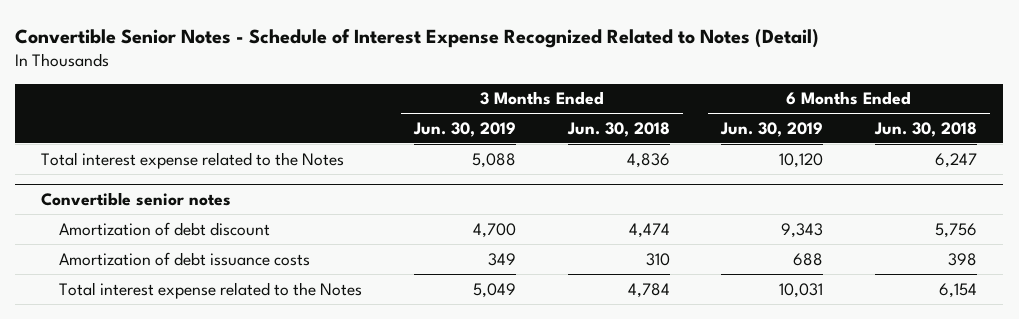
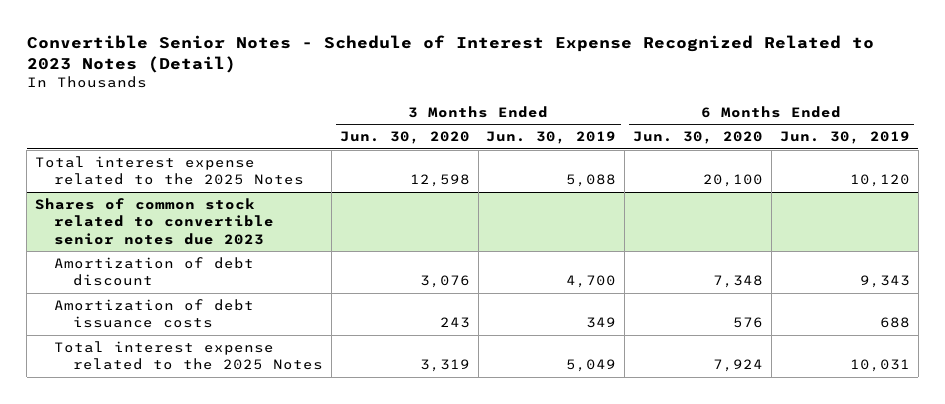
[15,28,820,48] Convertible Senior Notes - Schedule of Interest Expense Recognized Related to Notes (Detail) -> [26,34,874,73] Convertible Senior Notes - Schedule of Interest Expense Recognized Related to 2023 Notes (Detail)
[566,121,670,137] Jun. 30, 2018 -> none
[874,121,978,137] Jun. 30, 2018 -> none
none -> [339,131,470,145] Jun. 30, 2020
none -> [633,131,764,145] Jun. 30, 2020
[41,151,345,169] Total interest expense related to the Notes -> [35,155,305,186] Total interest expense related to the 2025 Notes
[41,191,232,206] Convertible senior notes -> [35,197,275,245] Shares of common stock related to convertible senior notes due 2023
[59,281,363,299] Total interest expense related to the Notes -> [54,340,324,371] Total interest expense related to the 2025 Notes

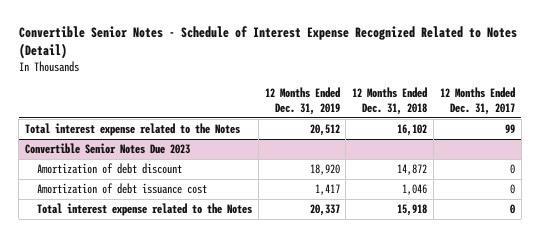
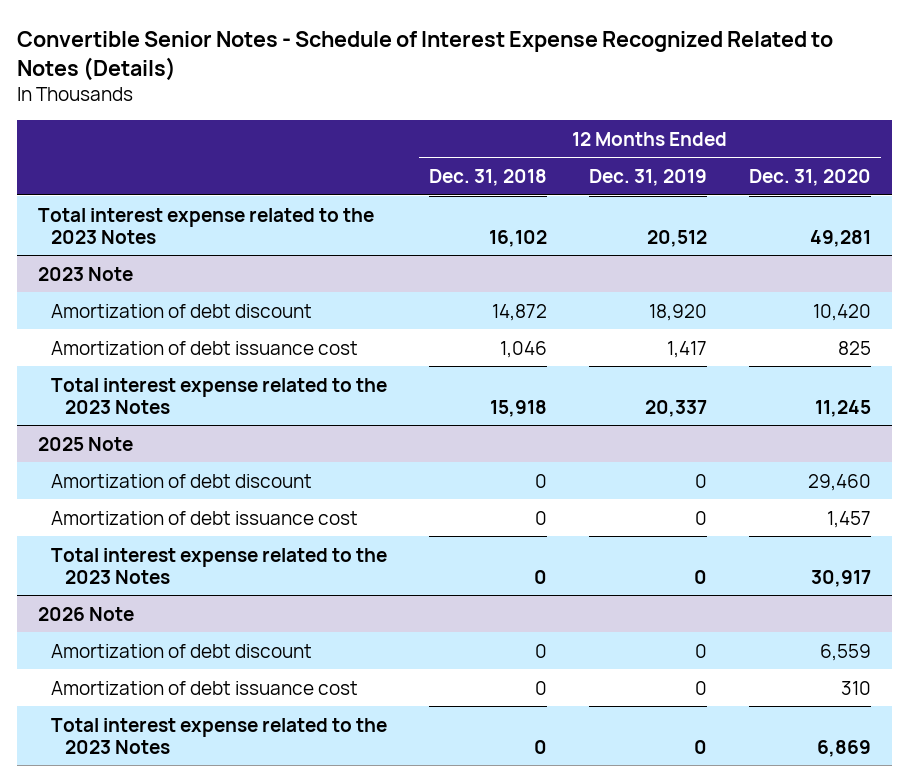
[18,26,517,60] Convertible Senior Notes - Schedule of Interest Expense Recognized Related to Notes (Detail) -> [17,30,834,81] Convertible Senior Notes - Schedule of Interest Expense Recognized Related to Notes (Details)
[439,87,515,115] 12 Months Ended Dec. 31, 2017 -> none
none -> [748,169,871,187] Dec. 31, 2020
[25,123,241,137] Total interest expense related to the Notes -> [38,207,375,244] Total interest expense related to the 2023 Notes
[25,143,191,155] Convertible Senior Notes Due 2023 -> [38,266,134,281] 2023 Note
[36,203,252,217] Total interest expense related to the Notes -> [51,377,388,414] Total interest expense related to the 2023 Notes
none -> [38,436,134,451] 2025 Note
none -> [51,473,313,488] Amortization of debt discount
none -> [51,510,359,525] Amortization of debt issuance cost
none -> [51,547,388,584] Total interest expense related to the 2023 Notes
none -> [38,606,135,621] 2026 Note
none -> [51,643,313,658] Amortization of debt discount
none -> [51,680,359,695] Amortization of debt issuance cost
none -> [51,717,388,754] Total interest expense related to the 2023 Notes

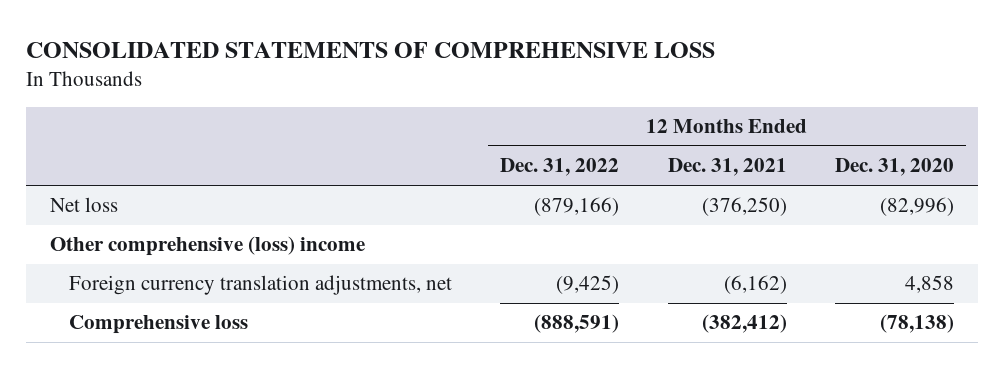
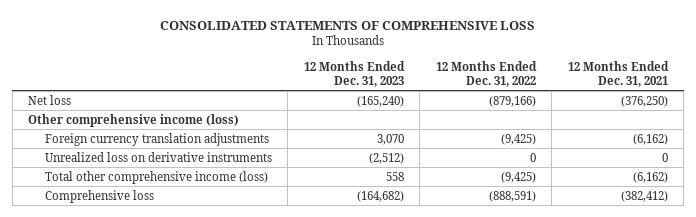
[834,158,954,177] Dec. 31, 2020 -> none
none -> [303,60,405,87] 12 Months Ended Dec. 31, 2023
[49,236,365,257] Other comprehensive (loss) income -> [28,113,240,127] Other comprehensive income (loss)
[68,275,452,296] Foreign currency translation adjustments, net -> [44,132,269,146] Foreign currency translation adjustments
none -> [44,151,272,162] Unrealized loss on derivative instruments
none -> [44,170,268,184] Total other comprehensive income (loss)

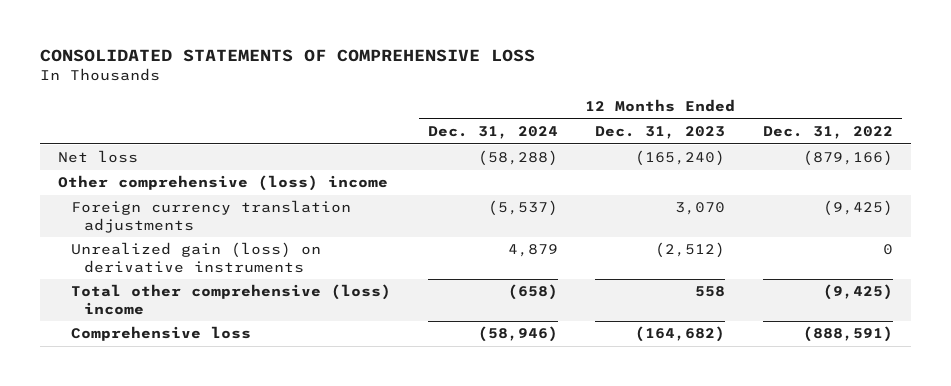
[567,60,669,87] 12 Months Ended Dec. 31, 2021 -> none
none -> [428,126,559,140] Dec. 31, 2024
[28,113,240,127] Other comprehensive income (loss) -> [58,175,389,192] Other comprehensive (loss) income
[44,151,272,162] Unrealized loss on derivative instruments -> [70,242,321,273] Unrealized gain (loss) on derivative instruments
[44,170,268,184] Total other comprehensive income (loss) -> [70,284,391,315] Total other comprehensive (loss) income

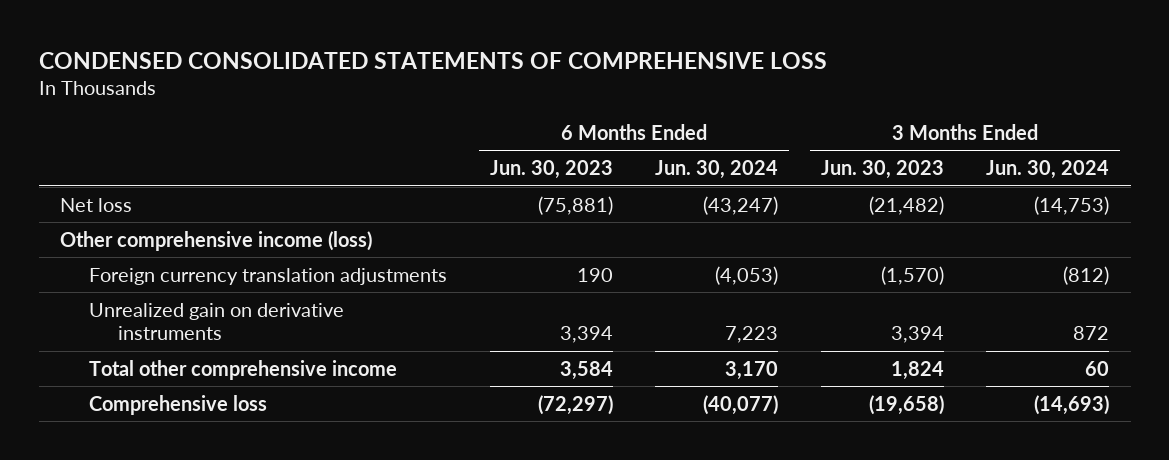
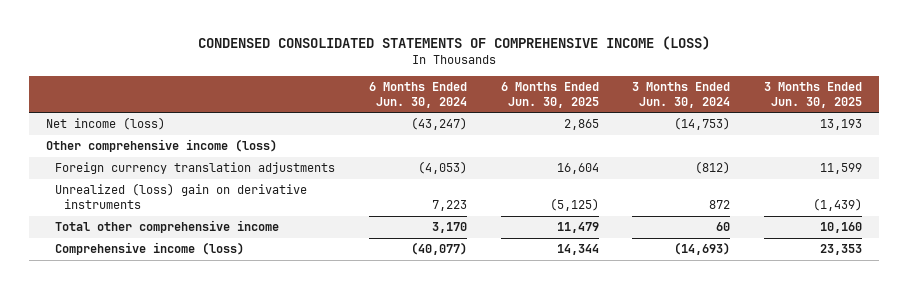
[38,51,827,69] CONDENSED CONSOLIDATED STATEMENTS OF COMPREHENSIVE LOSS -> [198,35,711,50] CONDENSED CONSOLIDATED STATEMENTS OF COMPREHENSIVE INCOME (LOSS)
[489,160,613,180] Jun. 30, 2023 -> none
[820,160,944,180] Jun. 30, 2023 -> none
none -> [500,81,599,108] 6 Months Ended Jun. 30, 2025
none -> [764,81,863,108] 3 Months Ended Jun. 30, 2025
[59,197,132,212] Net loss -> [46,117,166,131] Net income (loss)
[88,302,344,340] Unrealized gain on derivative instruments -> [55,183,308,210] Unrealized (loss) gain on derivative instruments
[88,394,267,415] Comprehensive loss -> [55,242,245,256] Comprehensive income (loss)

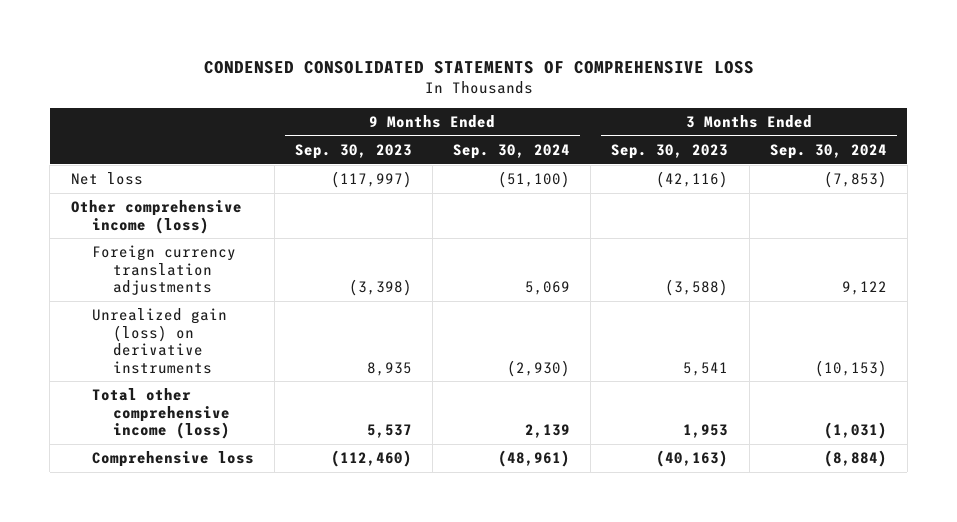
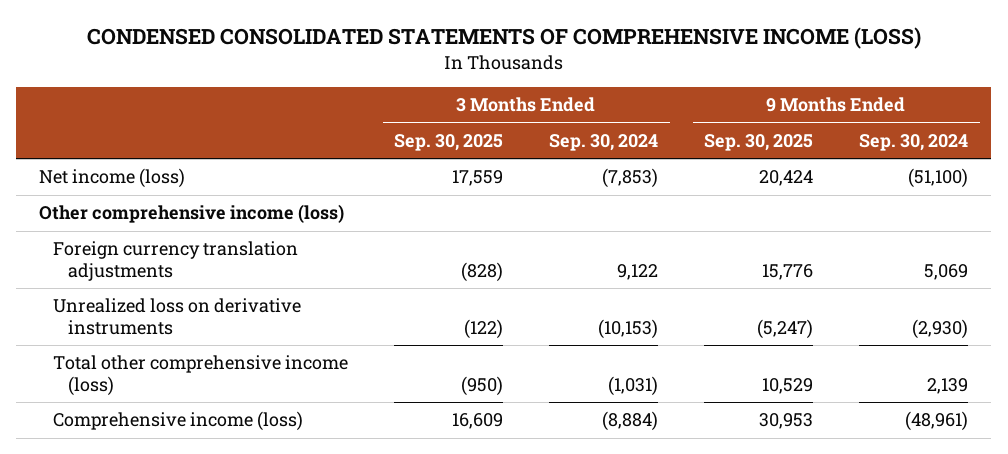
[203,60,754,74] CONDENSED CONSOLIDATED STATEMENTS OF COMPREHENSIVE LOSS -> [86,27,921,50] CONDENSED CONSOLIDATED STATEMENTS OF COMPREHENSIVE INCOME (LOSS)
[294,143,412,159] Sep. 30, 2023 -> none
[611,143,729,159] Sep. 30, 2023 -> none
none -> [394,133,504,151] Sep. 30, 2025
none -> [704,133,814,151] Sep. 30, 2025
[70,172,143,186] Net loss -> [39,168,186,189] Net income (loss)
[91,308,227,374] Unrealized gain (loss) on derivative instruments -> [53,298,302,335] Unrealized loss on derivative instruments
[91,451,254,468] Comprehensive loss -> [53,411,304,432] Comprehensive income (loss)

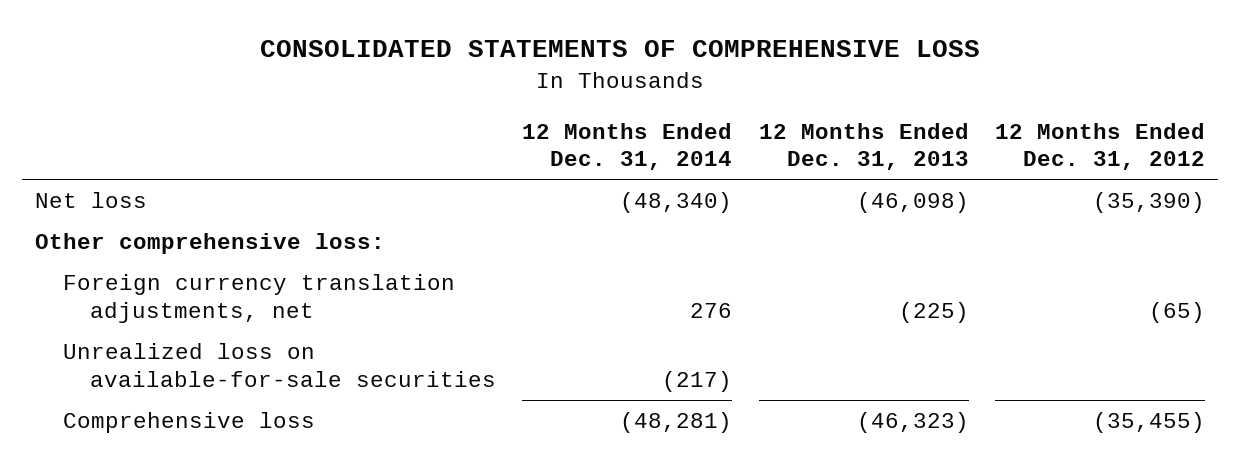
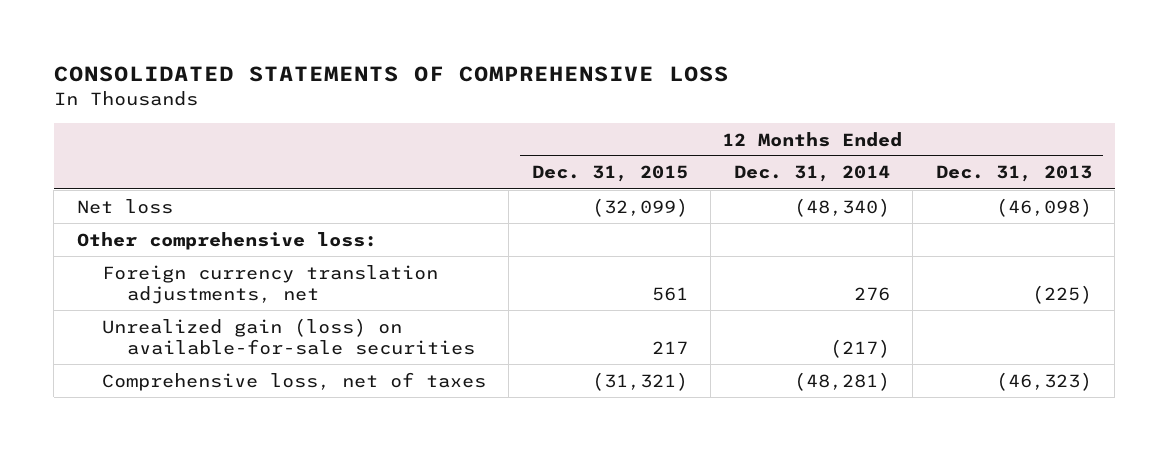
[994,122,1205,170] 12 Months Ended Dec. 31, 2012 -> none
none -> [531,165,688,183] Dec. 31, 2015
[62,343,497,387] Unrealized loss on available-for-sale securities -> [102,317,476,355] Unrealized gain (loss) on available-for-sale securities
[62,412,315,434] Comprehensive loss -> [102,371,487,391] Comprehensive loss, net of taxes

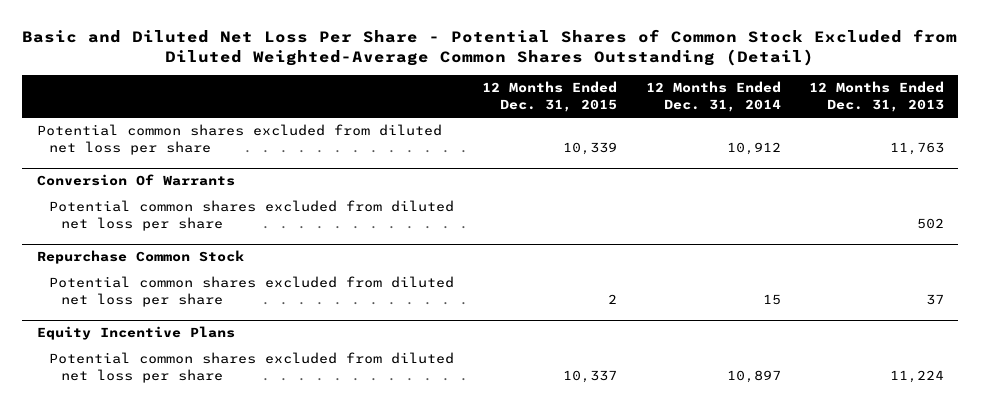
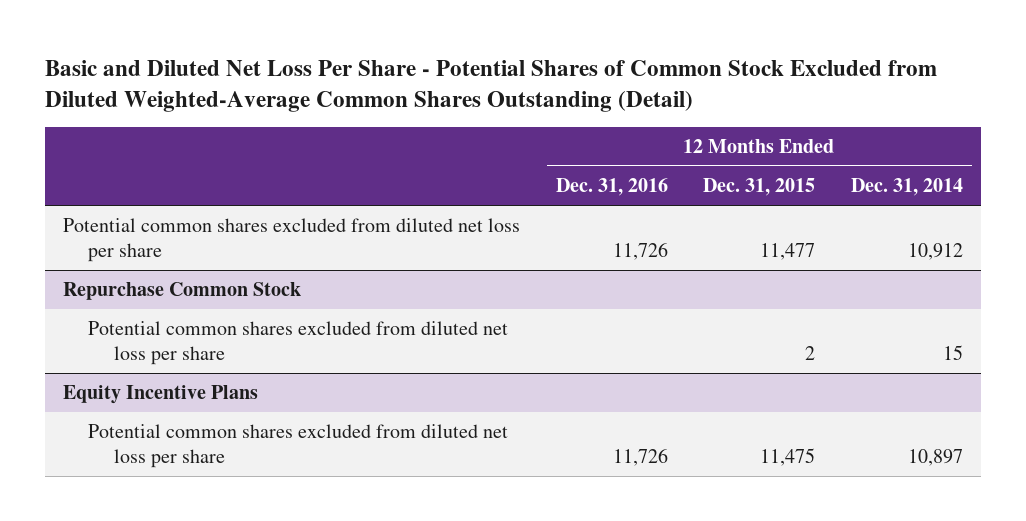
[809,81,945,113] 12 Months Ended Dec. 31, 2013 -> none
none -> [555,178,668,197] Dec. 31, 2016
[36,174,235,187] Conversion Of Warrants -> none
[48,200,454,231] Potential common shares excluded from diluted net loss per share -> none
[563,141,618,155] 10,339 -> [760,242,816,260] 11,477
[563,369,618,383] 10,337 -> [760,447,816,466] 11,475

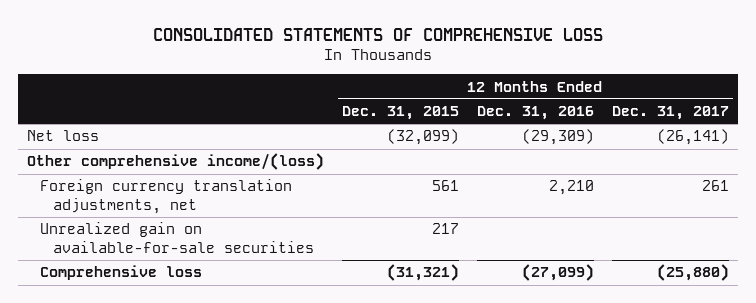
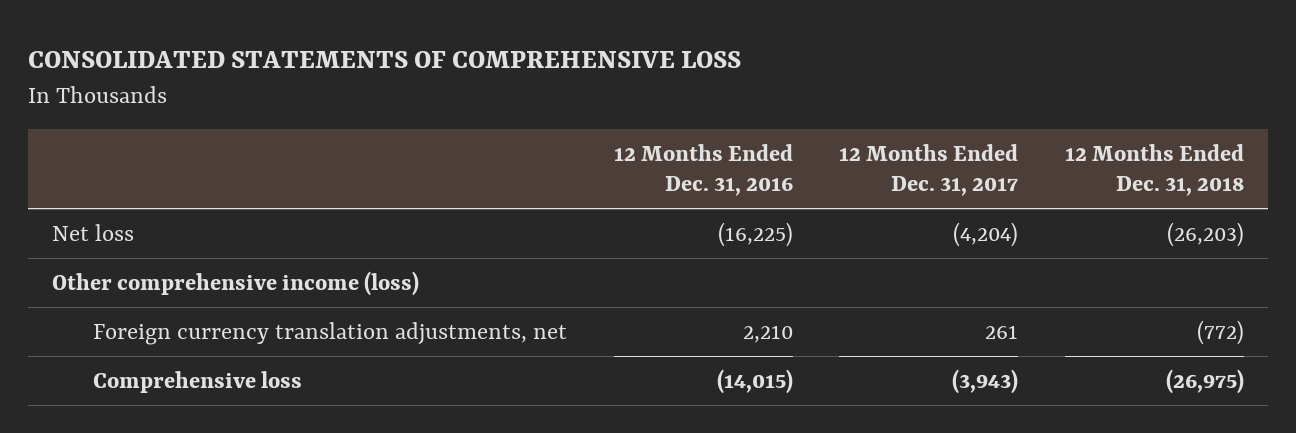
[341,106,459,121] Dec. 31, 2015 -> none
none -> [1065,144,1245,196] 12 Months Ended Dec. 31, 2018
[521,129,594,146] (29,309) -> [717,221,793,247] (16,225)
[656,129,729,146] (26,141) -> [953,221,1019,247] (4,204)
[27,153,325,171] Other comprehensive income/(loss) -> [51,270,419,296] Other comprehensive income (loss)
[40,222,315,253] Unrealized gain on available-for-sale securities -> none
[521,264,594,282] (27,099) -> [716,368,793,394] (14,015)
[656,264,729,282] (25,880) -> [952,368,1019,394] (3,943)

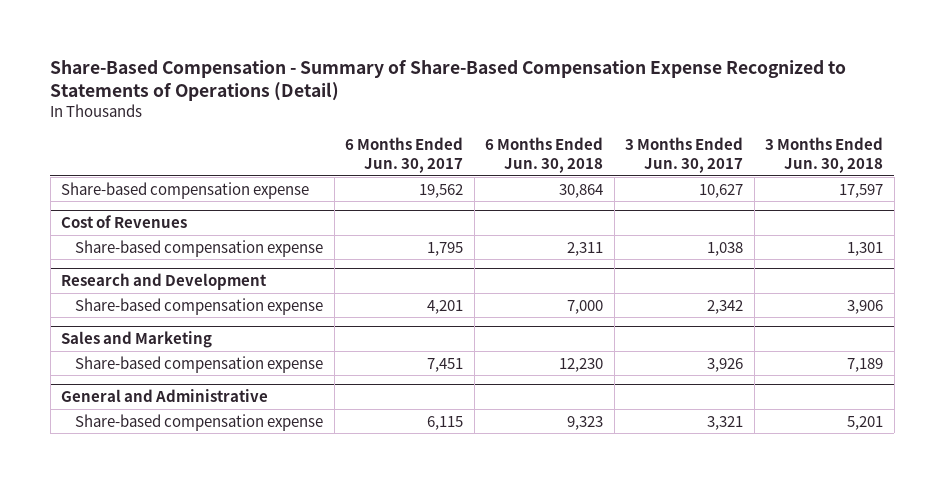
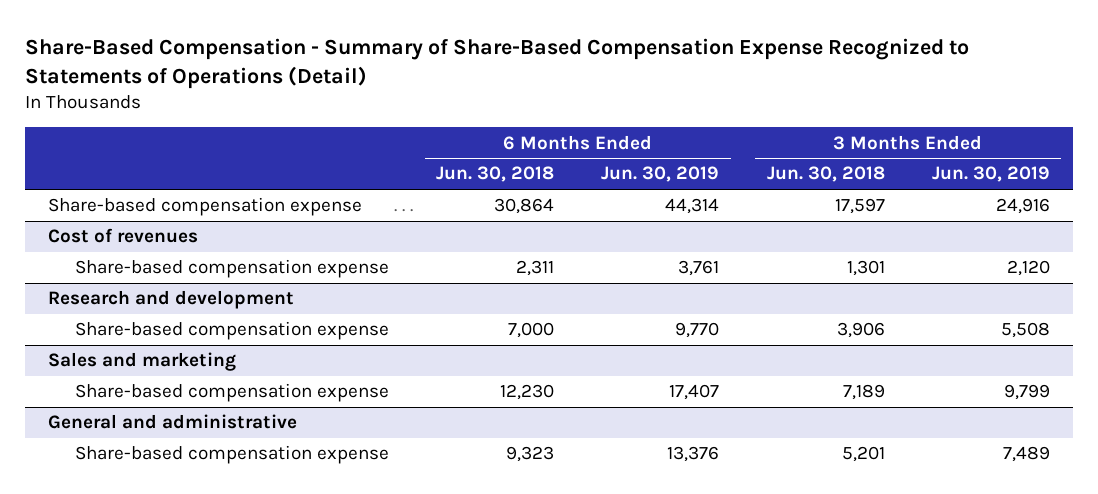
[345,136,464,174] 6 Months Ended Jun. 30, 2017 -> none
[625,136,744,174] 3 Months Ended Jun. 30, 2017 -> none
none -> [601,166,720,183] Jun. 30, 2019
none -> [931,166,1050,183] Jun. 30, 2019
[61,215,188,229] Cost of Revenues -> [48,228,199,244] Cost of revenues
[61,273,268,291] Research and Development -> [48,290,295,310] Research and development
[61,331,213,349] Sales and Marketing -> [48,352,237,372] Sales and marketing
[61,389,269,403] General and Administrative -> [48,414,298,430] General and administrative

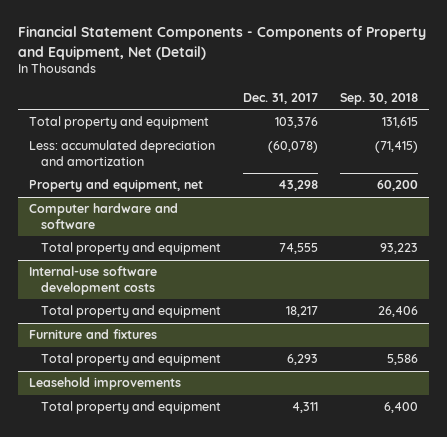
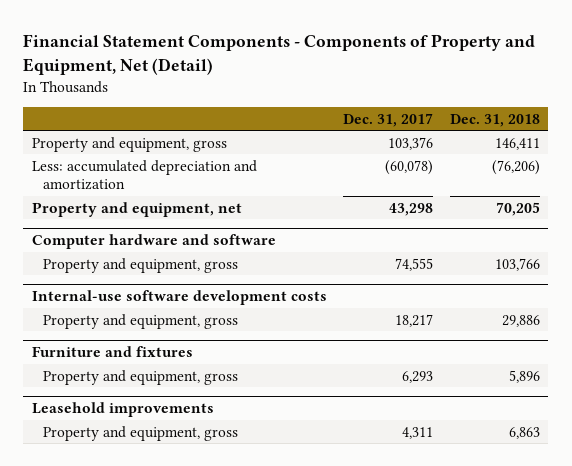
[339,92,418,105] Sep. 30, 2018 -> none
none -> [449,113,540,127] Dec. 31, 2018
[29,116,210,130] Total property and equipment -> [31,136,227,152] Property and equipment, gross
[41,242,222,256] Total property and equipment -> [42,257,238,273] Property and equipment, gross
[41,305,222,319] Total property and equipment -> [42,313,238,329] Property and equipment, gross
[41,353,222,367] Total property and equipment -> [42,369,238,385] Property and equipment, gross
[41,401,222,415] Total property and equipment -> [42,425,238,441] Property and equipment, gross

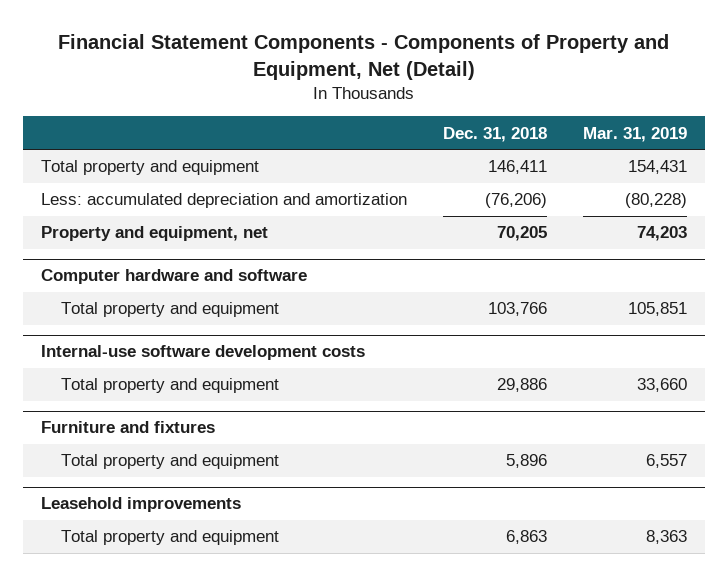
[343,112,434,127] Dec. 31, 2017 -> none
none -> [582,126,687,142] Mar. 31, 2019
[31,136,227,152] Property and equipment, gross -> [40,160,259,176] Total property and equipment
[42,257,238,273] Property and equipment, gross -> [60,302,279,318] Total property and equipment
[42,313,238,329] Property and equipment, gross -> [60,378,279,394] Total property and equipment
[42,369,238,385] Property and equipment, gross -> [60,454,279,470] Total property and equipment
[42,425,238,441] Property and equipment, gross -> [60,530,279,546] Total property and equipment

